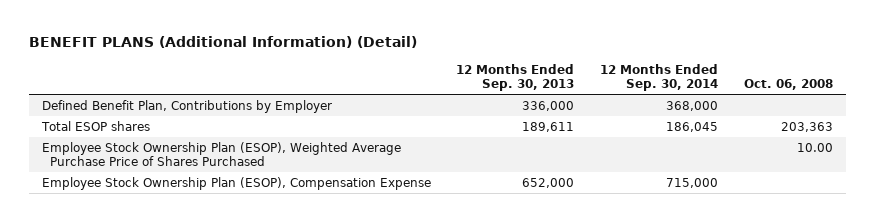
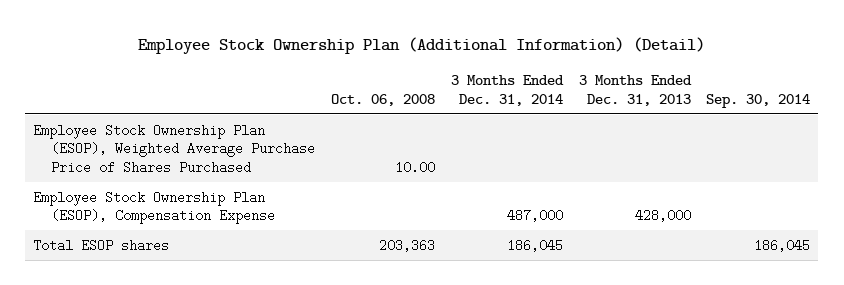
[28,36,417,49] BENEFIT PLANS (Additional Information) (Detail) -> [137,36,705,54] Employee Stock Ownership Plan (Additional Information) (Detail)
[456,64,575,92] 12 Months Ended Sep. 30, 2013 -> none
[599,64,718,92] 12 Months Ended Sep. 30, 2014 -> none
none -> [450,75,564,106] 3 Months Ended Dec. 31, 2014
none -> [578,75,692,106] 3 Months Ended Dec. 31, 2013
none -> [706,93,811,108] Sep. 30, 2014
[41,99,332,113] Defined Benefit Plan, Contributions by Employer -> none
[40,120,150,131] Total ESOP shares -> [33,238,170,252] Total ESOP shares

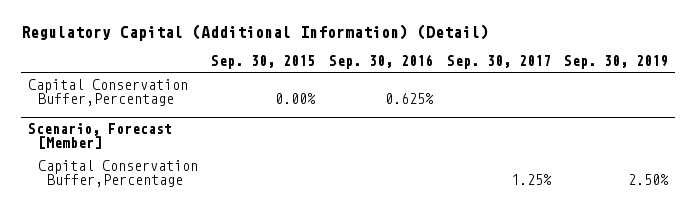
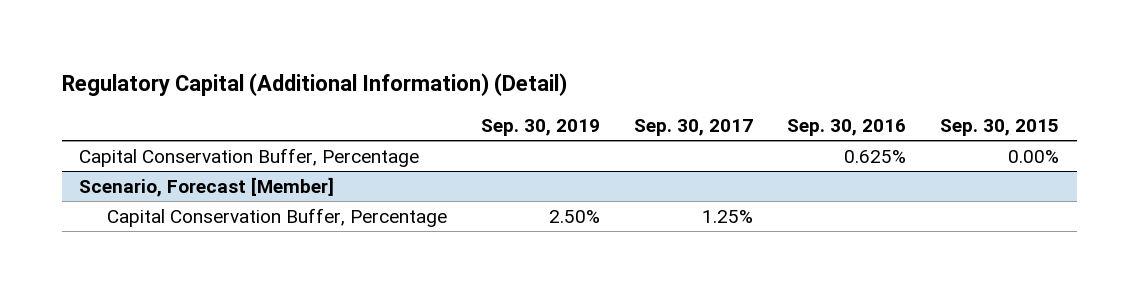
[27,78,188,106] Capital Conservation Buffer,Percentage -> [78,147,419,167] Capital Conservation Buffer, Percentage
[37,159,198,187] Capital Conservation Buffer,Percentage -> [107,207,448,227] Capital Conservation Buffer, Percentage

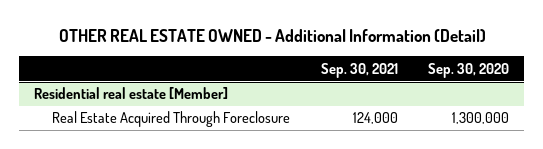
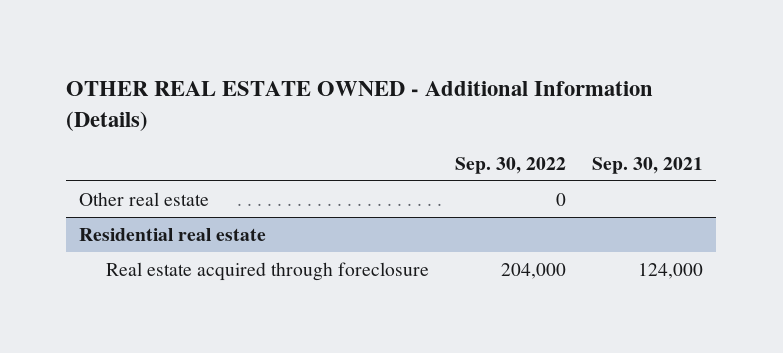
[58,28,486,42] OTHER REAL ESTATE OWNED - Additional Information (Detail) -> [66,81,654,131] OTHER REAL ESTATE OWNED - Additional Information (Details)
[428,62,510,78] Sep. 30, 2020 -> none
none -> [455,156,567,174] Sep. 30, 2022
none -> [79,191,210,206] Other real estate
[33,87,228,100] Residential real estate [Member] -> [79,227,267,241] Residential real estate
[52,111,291,128] Real Estate Acquired Through Foreclosure -> [105,261,429,281] Real estate acquired through foreclosure

